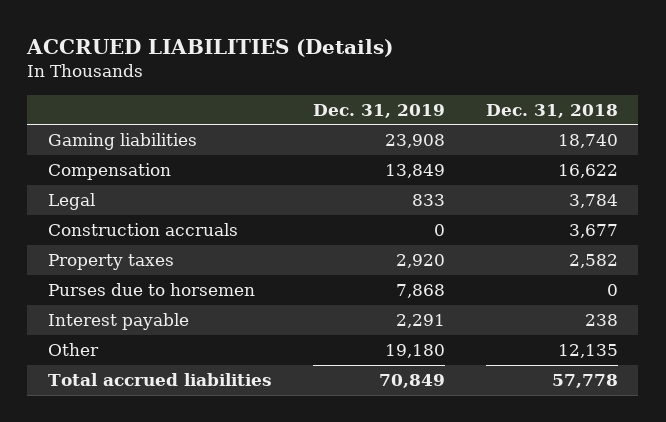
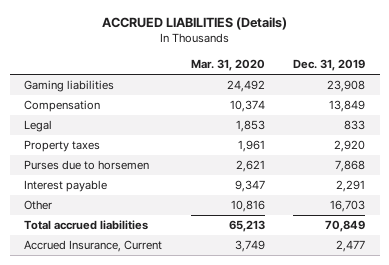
[485,103,618,118] Dec. 31, 2018 -> none
none -> [190,58,265,71] Mar. 31, 2020
[47,223,238,237] Construction accruals -> none
[384,344,445,359] 19,180 -> [330,200,366,213] 16,703
none -> [23,240,162,253] Accrued Insurance, Current

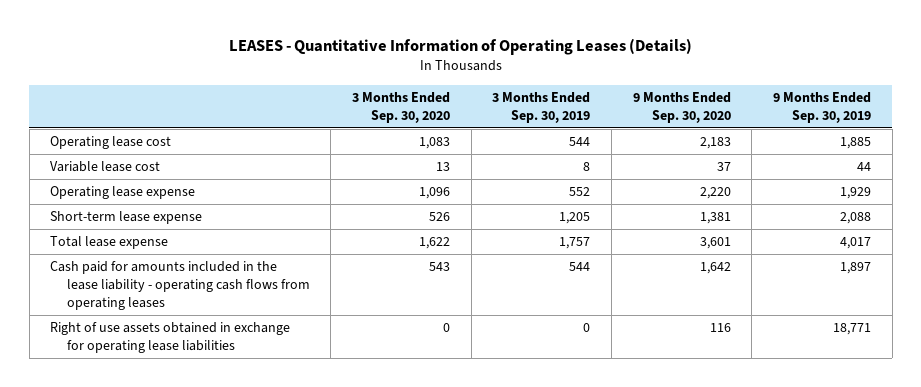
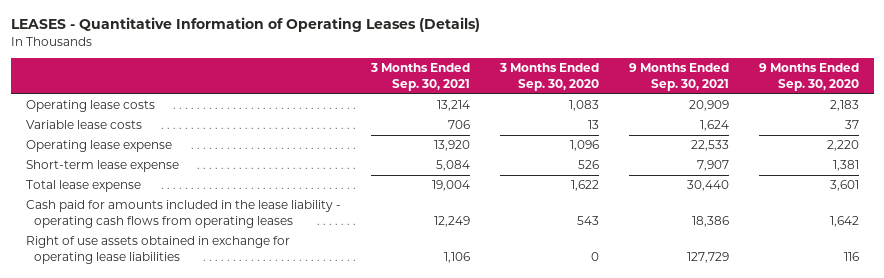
[492,91,591,123] 3 Months Ended Sep. 30, 2019 -> none
[773,91,872,123] 9 Months Ended Sep. 30, 2019 -> none
none -> [369,63,470,91] 3 Months Ended Sep. 30, 2021
none -> [628,63,729,91] 9 Months Ended Sep. 30, 2021
[50,136,172,150] Operating lease cost -> [25,100,155,113] Operating lease costs
[50,161,161,173] Variable lease cost -> [25,120,142,130] Variable lease costs

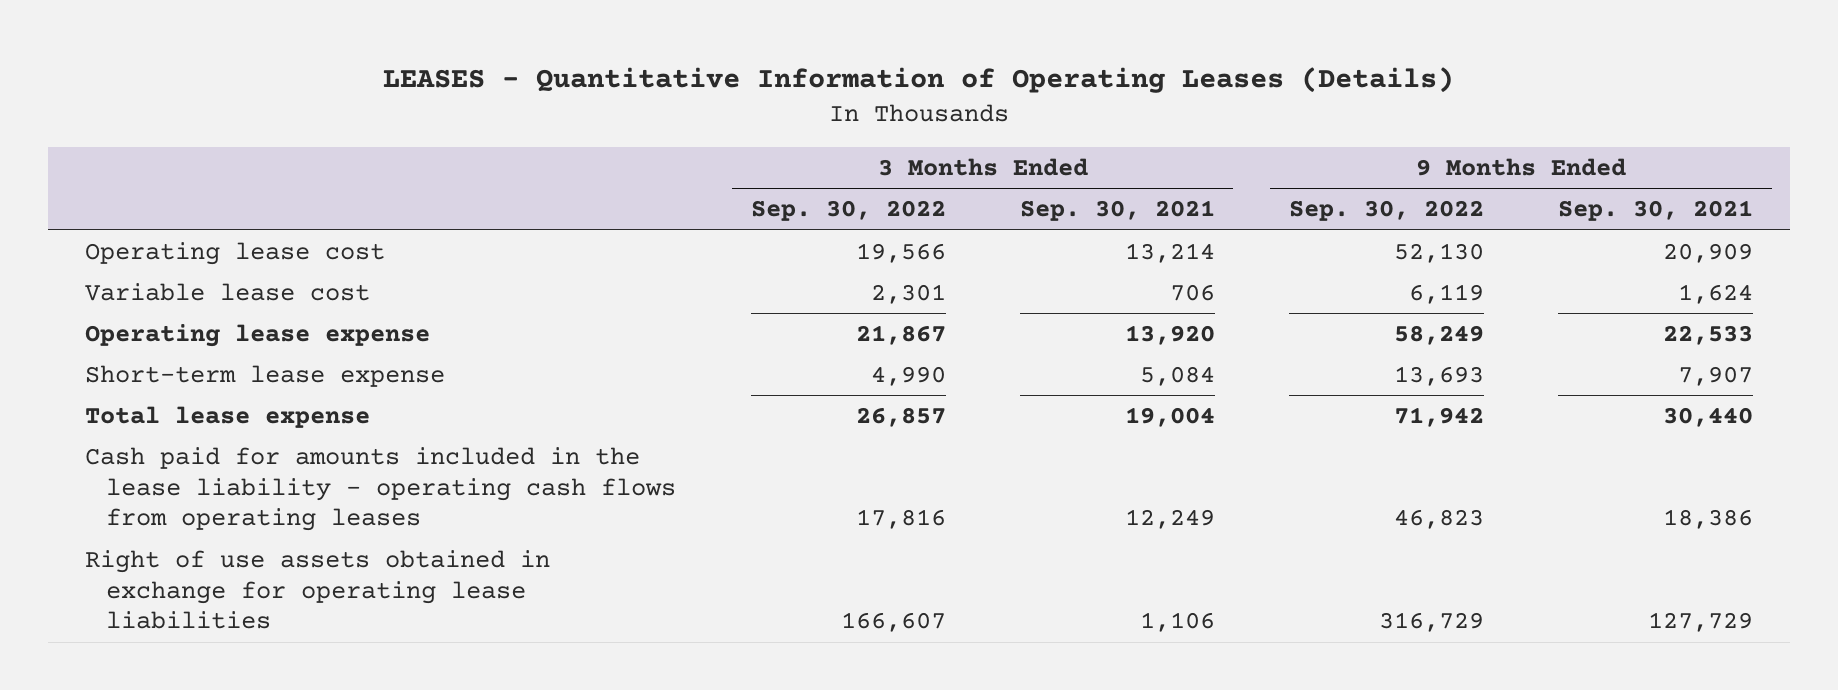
[498,63,599,91] 3 Months Ended Sep. 30, 2020 -> none
[758,63,859,91] 9 Months Ended Sep. 30, 2020 -> none
none -> [750,200,946,222] Sep. 30, 2022
none -> [1288,200,1484,222] Sep. 30, 2022
[25,100,155,113] Operating lease costs -> [84,242,385,266] Operating lease cost
[25,120,142,130] Variable lease costs -> [84,283,370,302] Variable lease cost

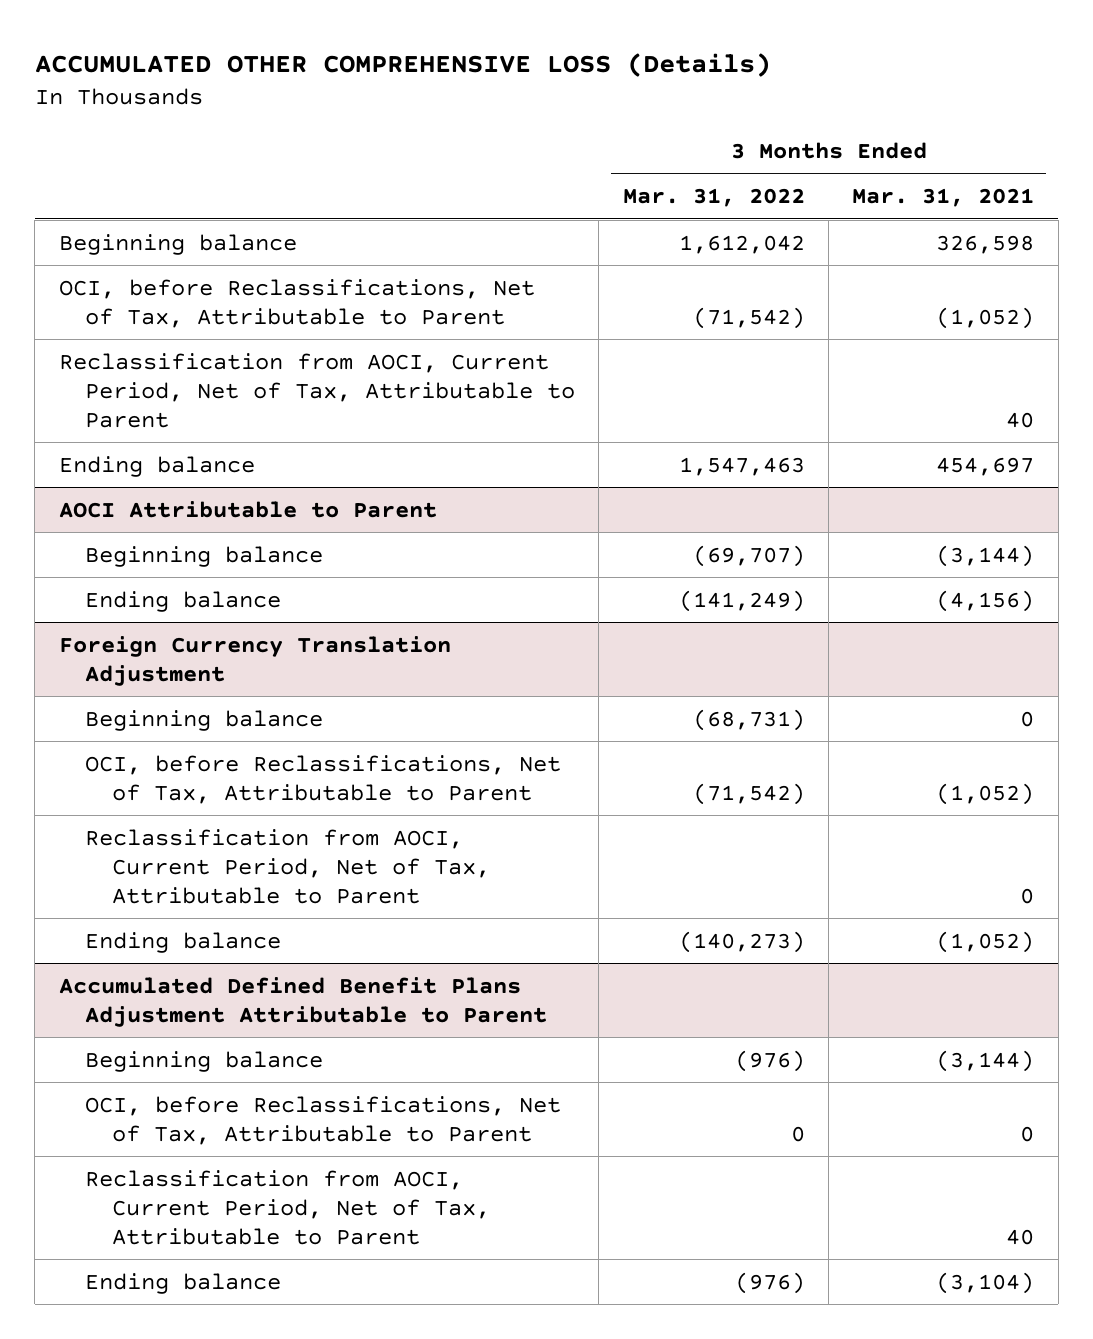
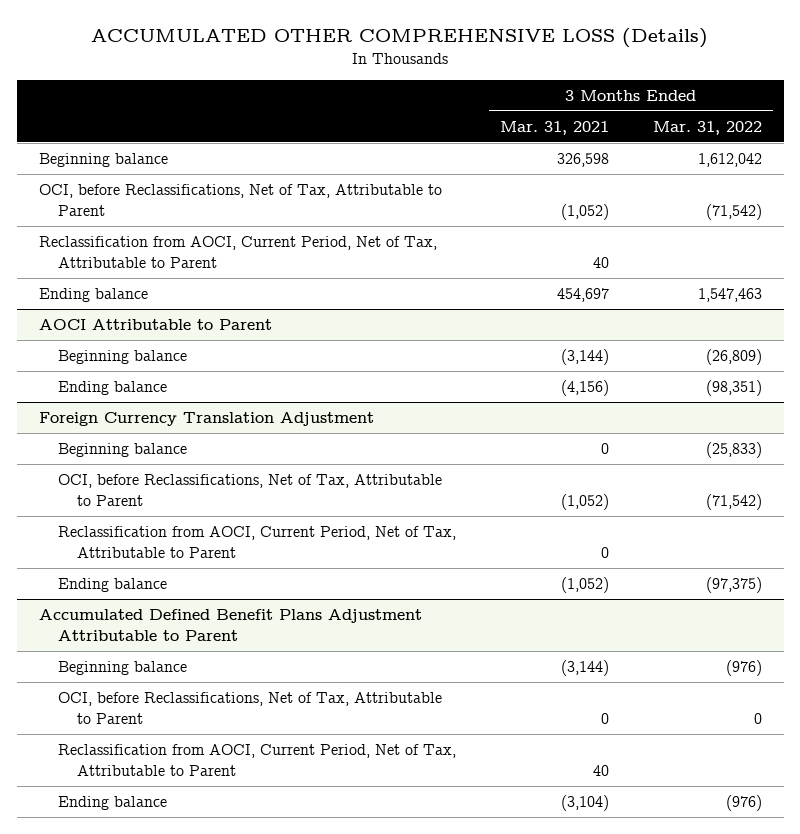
[692,544,805,567] (69,707) -> [705,349,762,366] (26,809)
[678,589,805,612] (141,249) -> [705,380,762,397] (98,351)
[692,708,805,731] (68,731) -> [705,442,762,459] (25,833)
[678,930,805,953] (140,273) -> [705,577,762,594] (97,375)

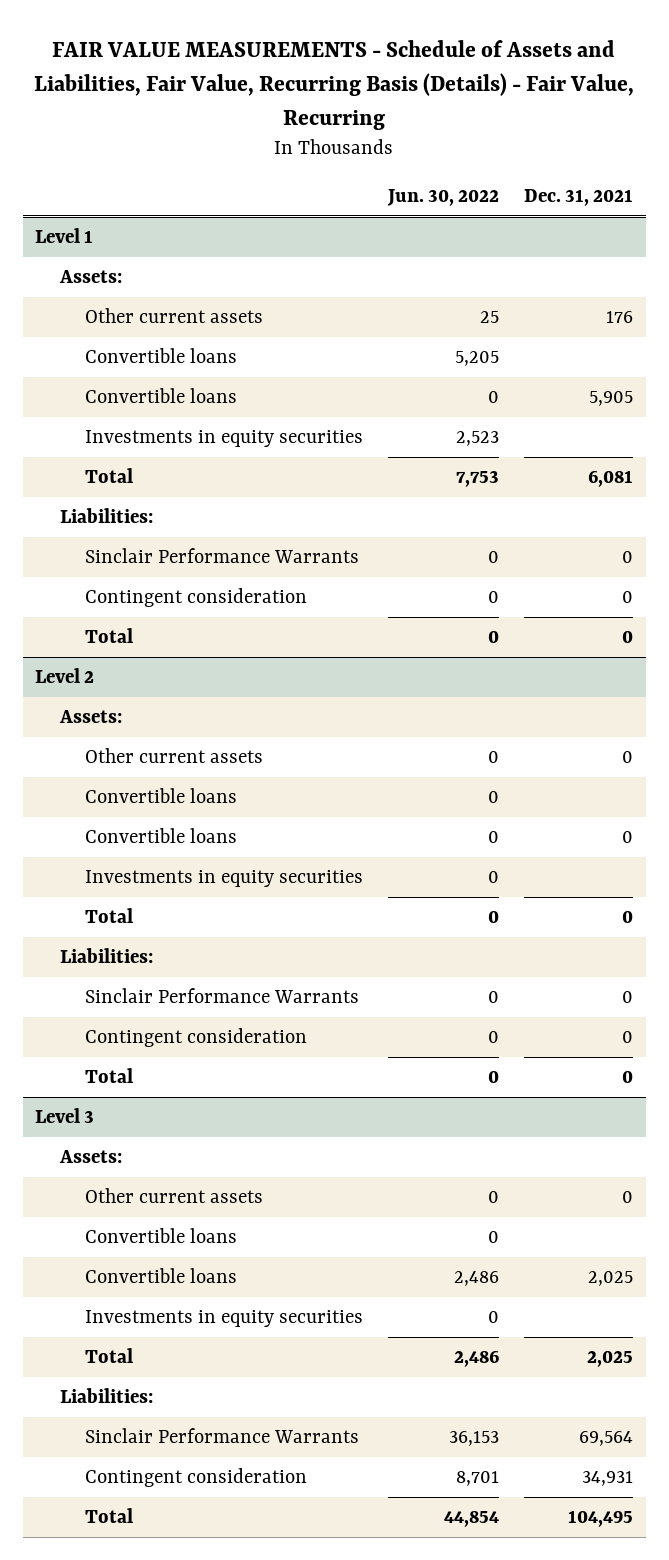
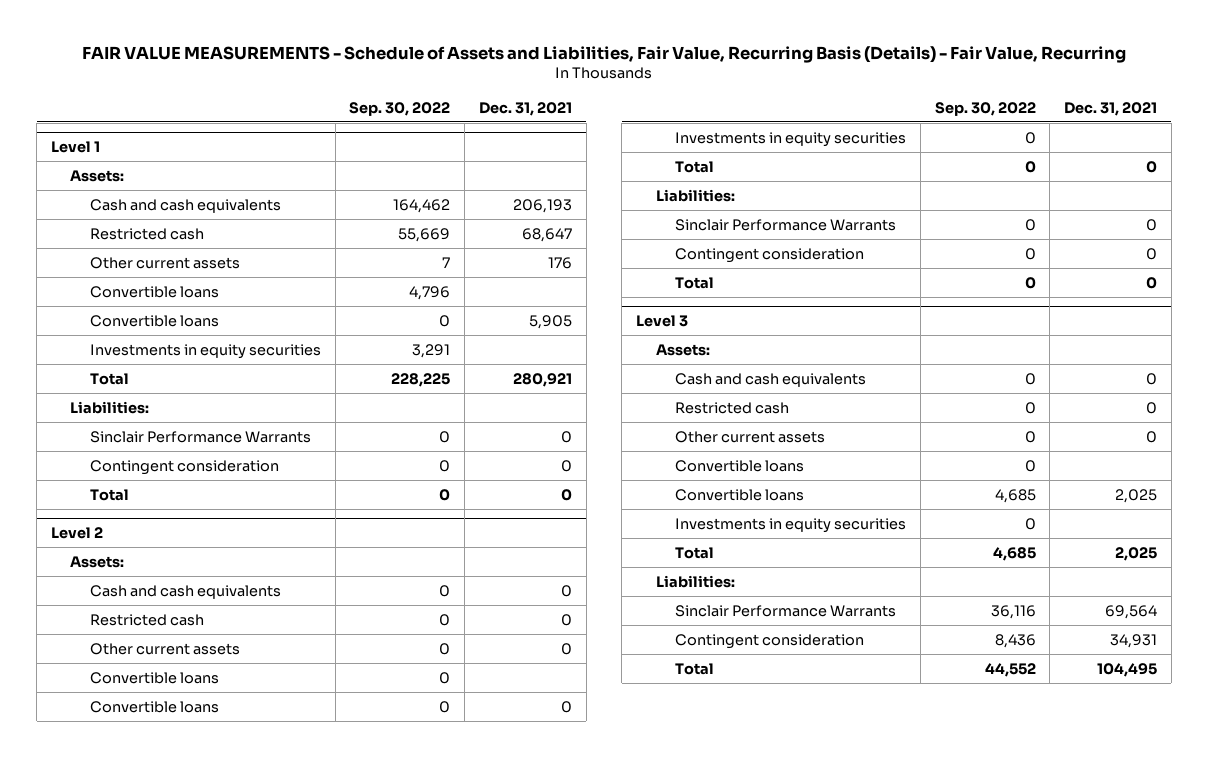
[387,188,500,206] Jun. 30, 2022 -> none
none -> [349,101,451,116] Sep. 30, 2022
none -> [89,198,281,213] Cash and cash equivalents
none -> [89,227,204,240] Restricted cash
[588,469,634,487] 6,081 -> [512,372,572,387] 280,921
none -> [89,584,281,599] Cash and cash equivalents
none -> [89,613,204,626] Restricted cash
none -> [675,372,867,387] Cash and cash equivalents
none -> [675,401,790,414] Restricted cash

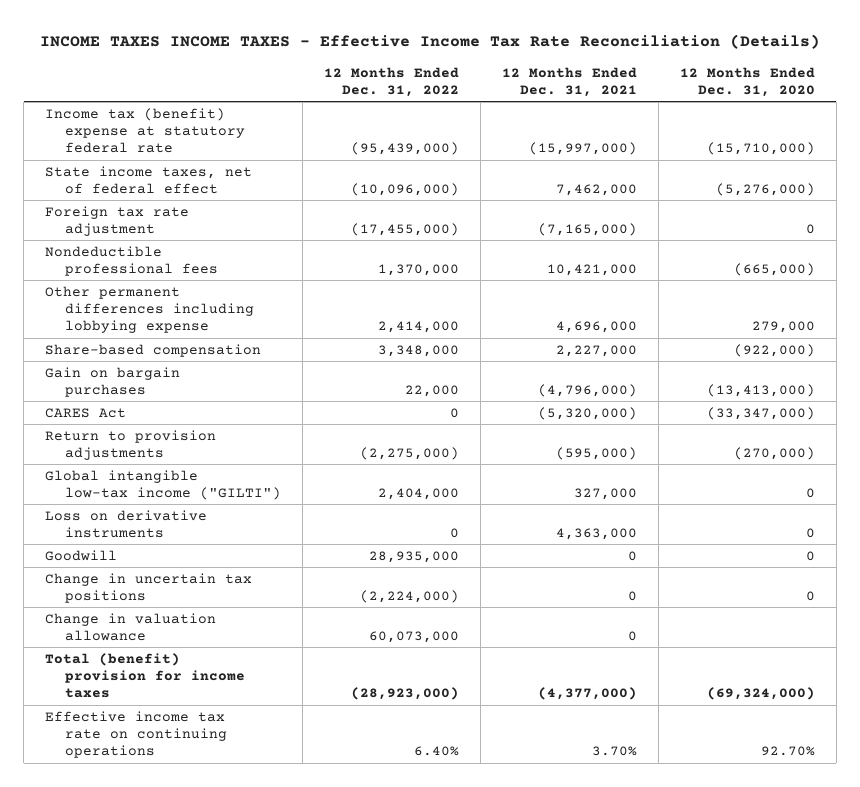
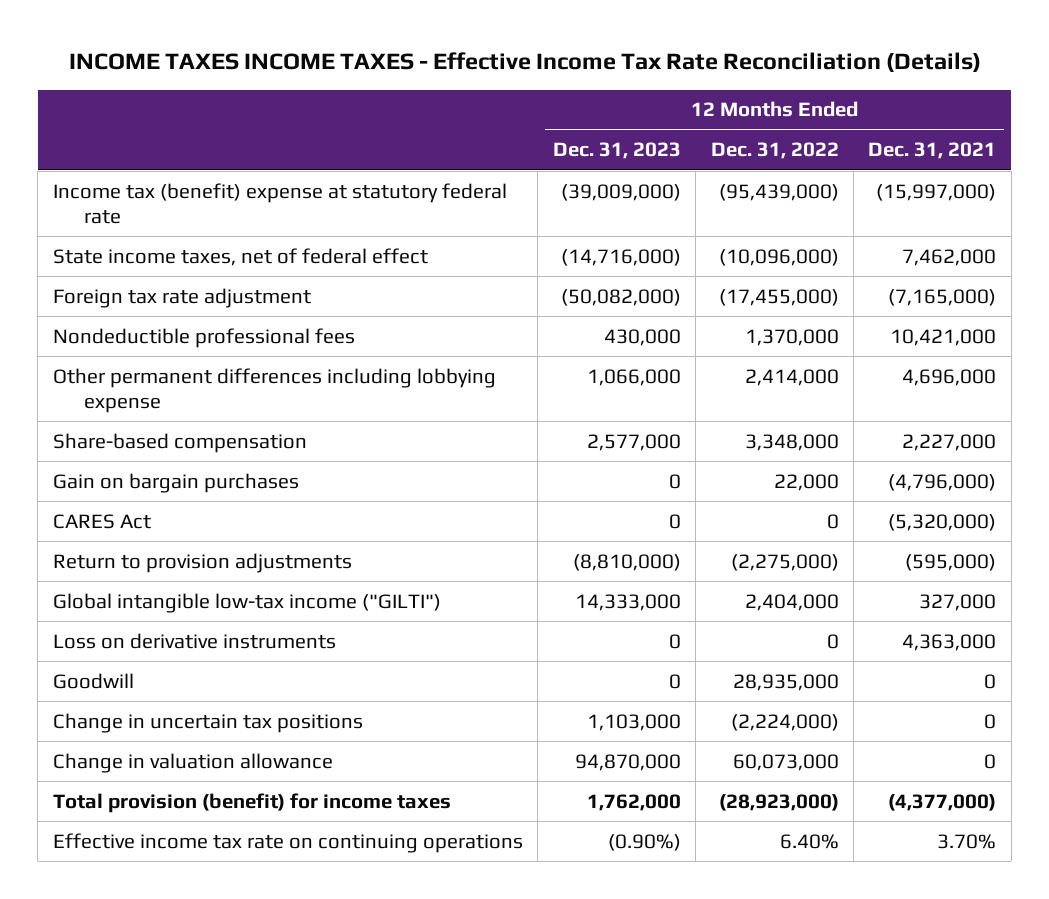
[679,66,815,97] 12 Months Ended Dec. 31, 2020 -> none
none -> [552,142,681,160] Dec. 31, 2023
[45,652,246,699] Total (benefit) provision for income taxes -> [52,792,451,813] Total provision (benefit) for income taxes

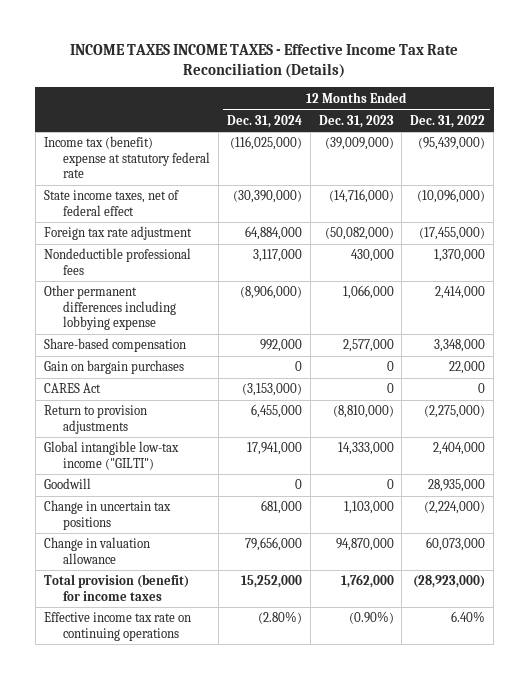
[868,142,997,160] Dec. 31, 2021 -> none
none -> [226,114,302,128] Dec. 31, 2024
[52,632,336,649] Loss on derivative instruments -> none

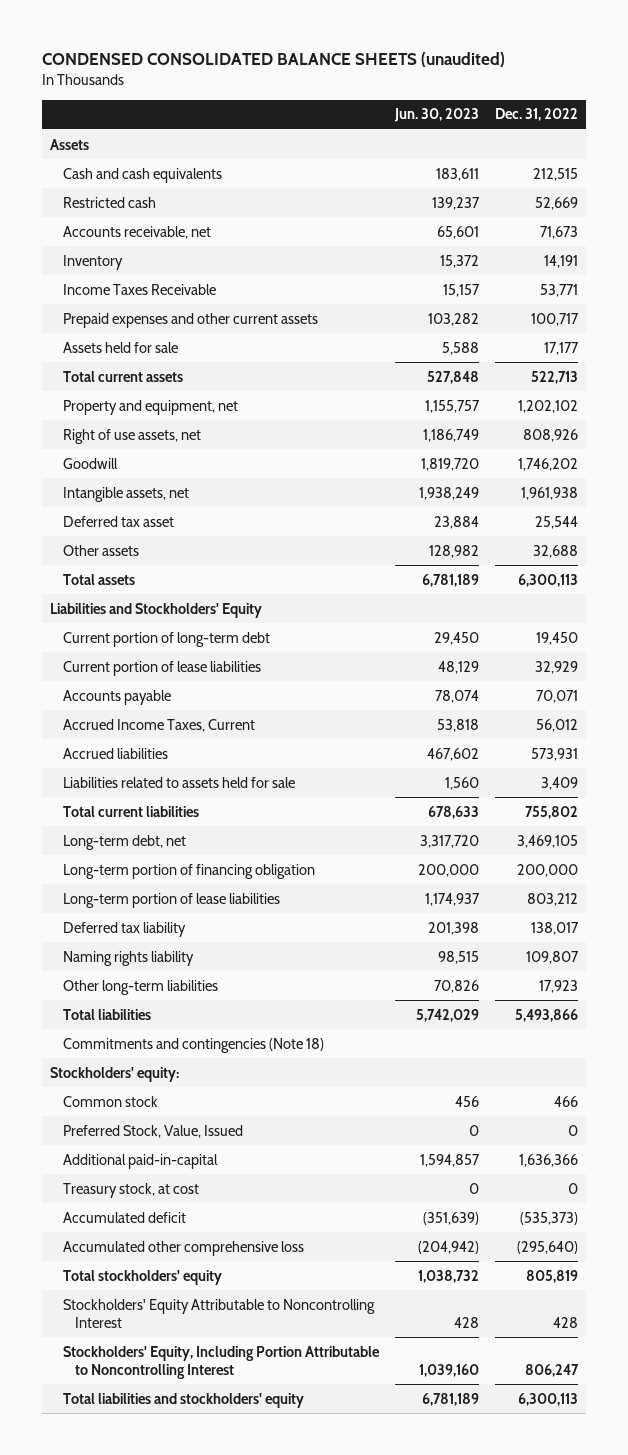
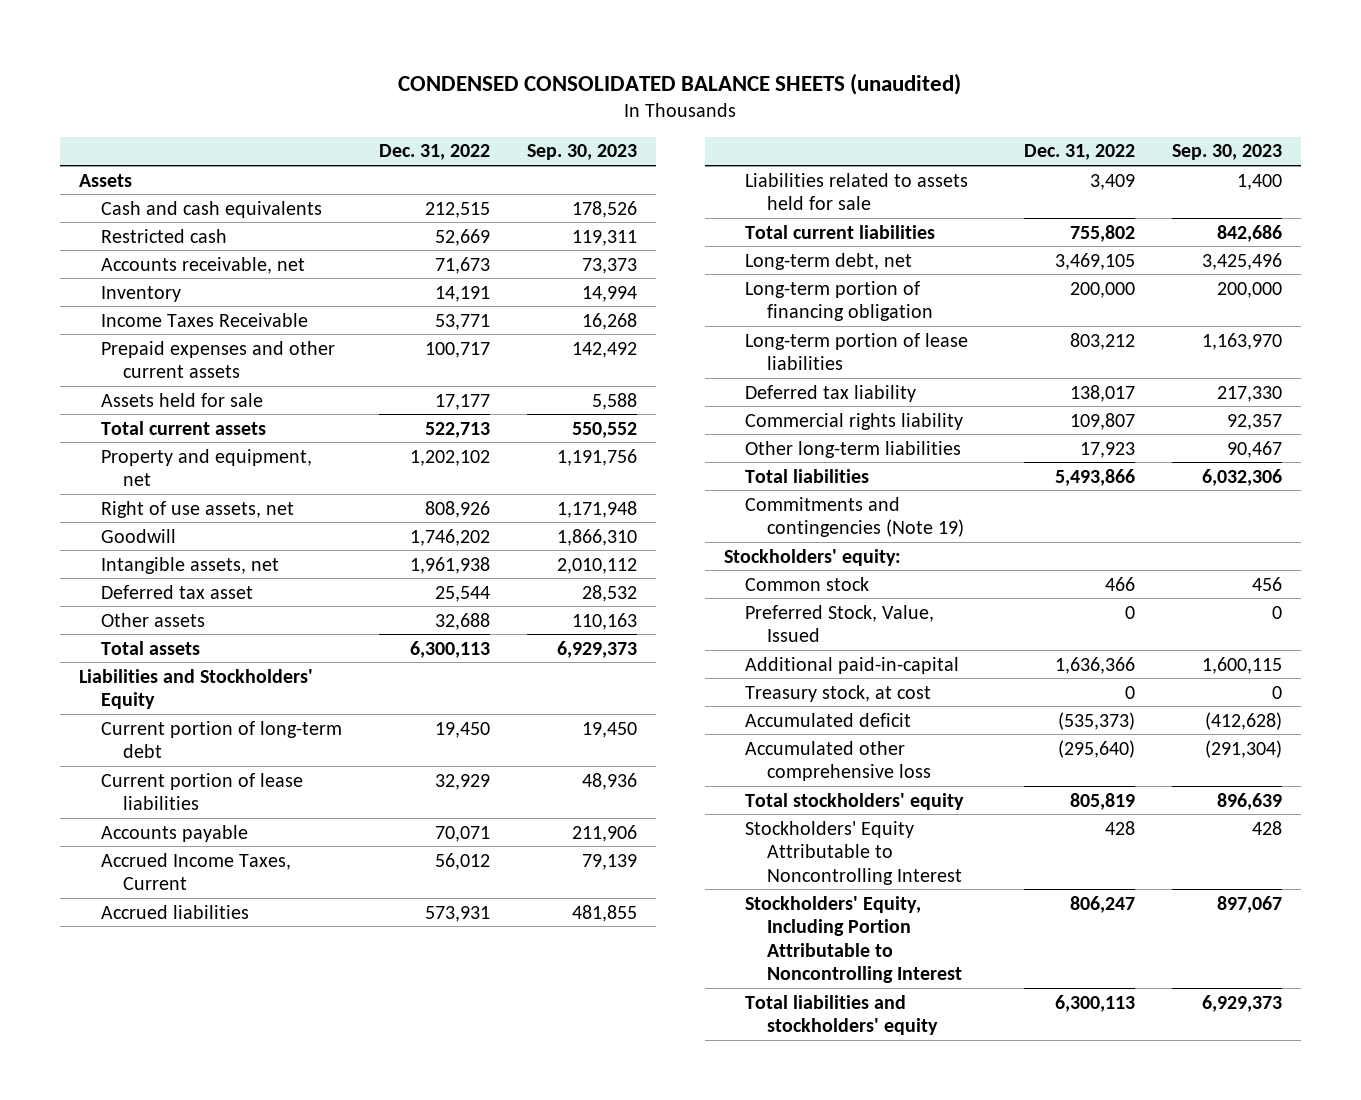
[393,108,479,123] Jun. 30, 2023 -> none
none -> [527,144,638,161] Sep. 30, 2023
[62,950,194,966] Naming rights liability -> [745,412,964,430] Commercial rights liability
[62,1037,324,1053] Commitments and contingencies (Note 18) -> [745,496,965,538] Commitments and contingencies (Note 19)

